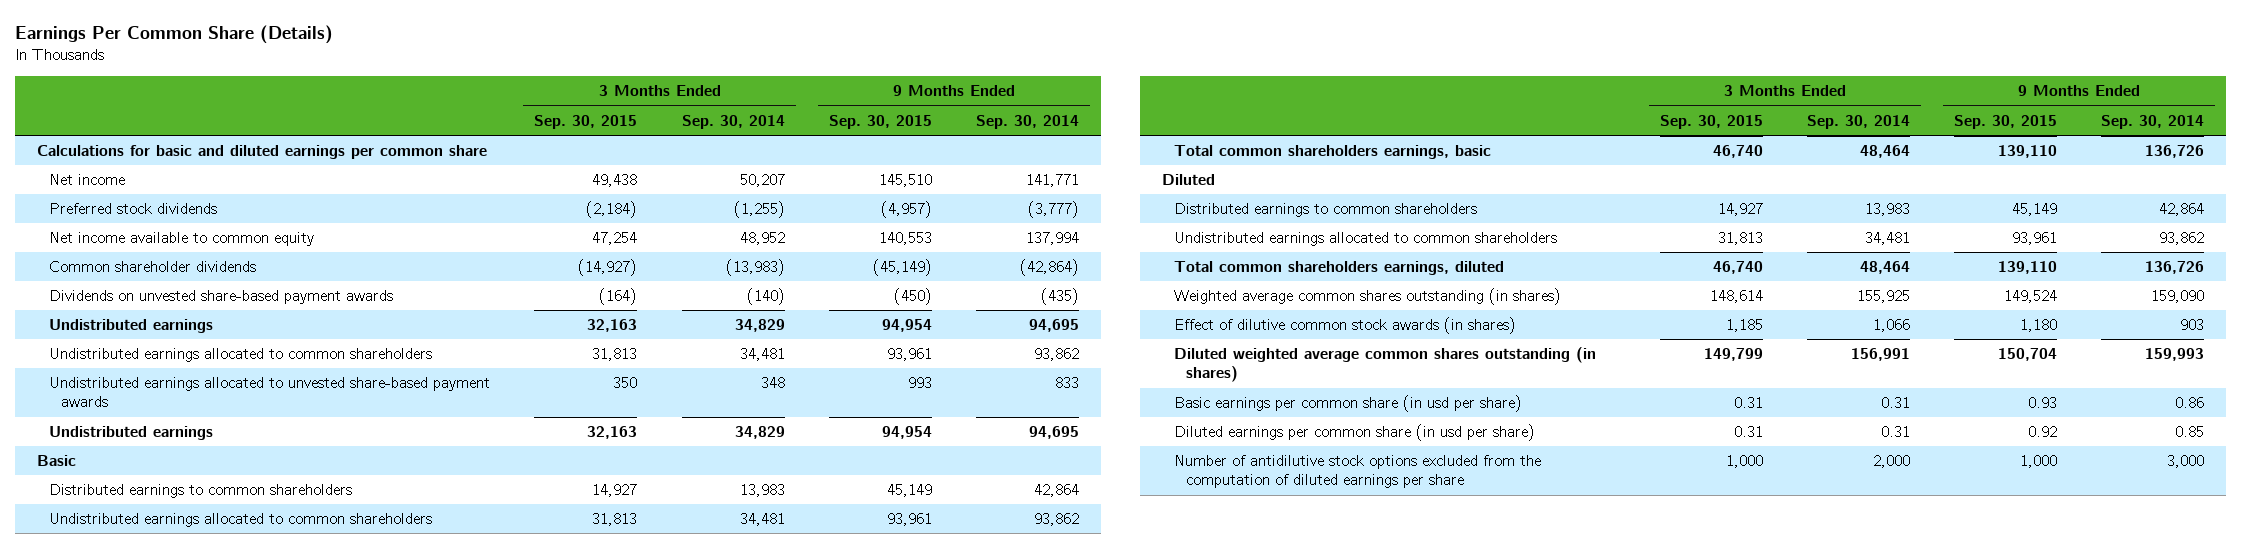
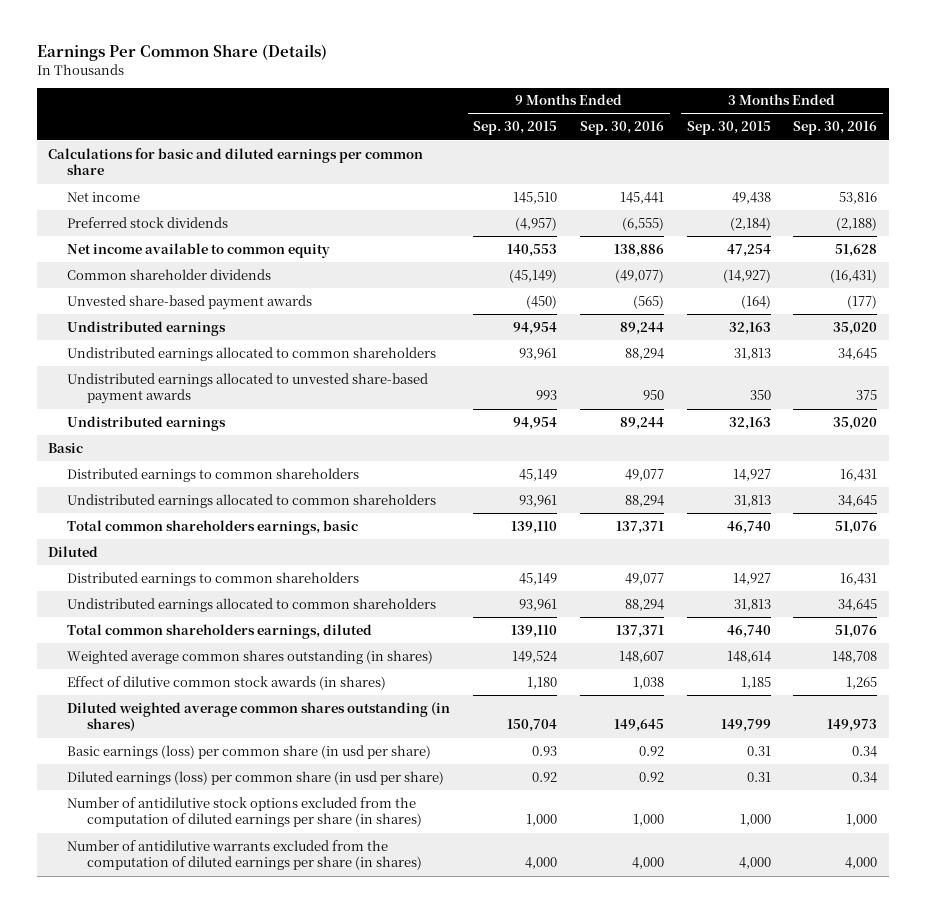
[681,114,785,129] Sep. 30, 2014 -> none
[976,114,1080,129] Sep. 30, 2014 -> none
none -> [579,121,664,136] Sep. 30, 2016
none -> [793,121,878,136] Sep. 30, 2016
[49,290,394,305] Dividends on unvested share-based payment awards -> [67,294,313,310] Unvested share-based payment awards
[1174,395,1523,413] Basic earnings per common share (in usd per share) -> [67,744,432,759] Basic earnings (loss) per common share (in usd per share)
[1174,424,1536,442] Diluted earnings per common share (in usd per share) -> [67,770,445,785] Diluted earnings (loss) per common share (in usd per share)
[1174,455,1542,489] Number of antidilutive stock options excluded from the computation of diluted earnings per share -> [67,796,422,828] Number of antidilutive stock options excluded from the computation of diluted earnings per share (in shares)
none -> [67,839,422,871] Number of antidilutive warrants excluded from the computation of diluted earnings per share (in shares)

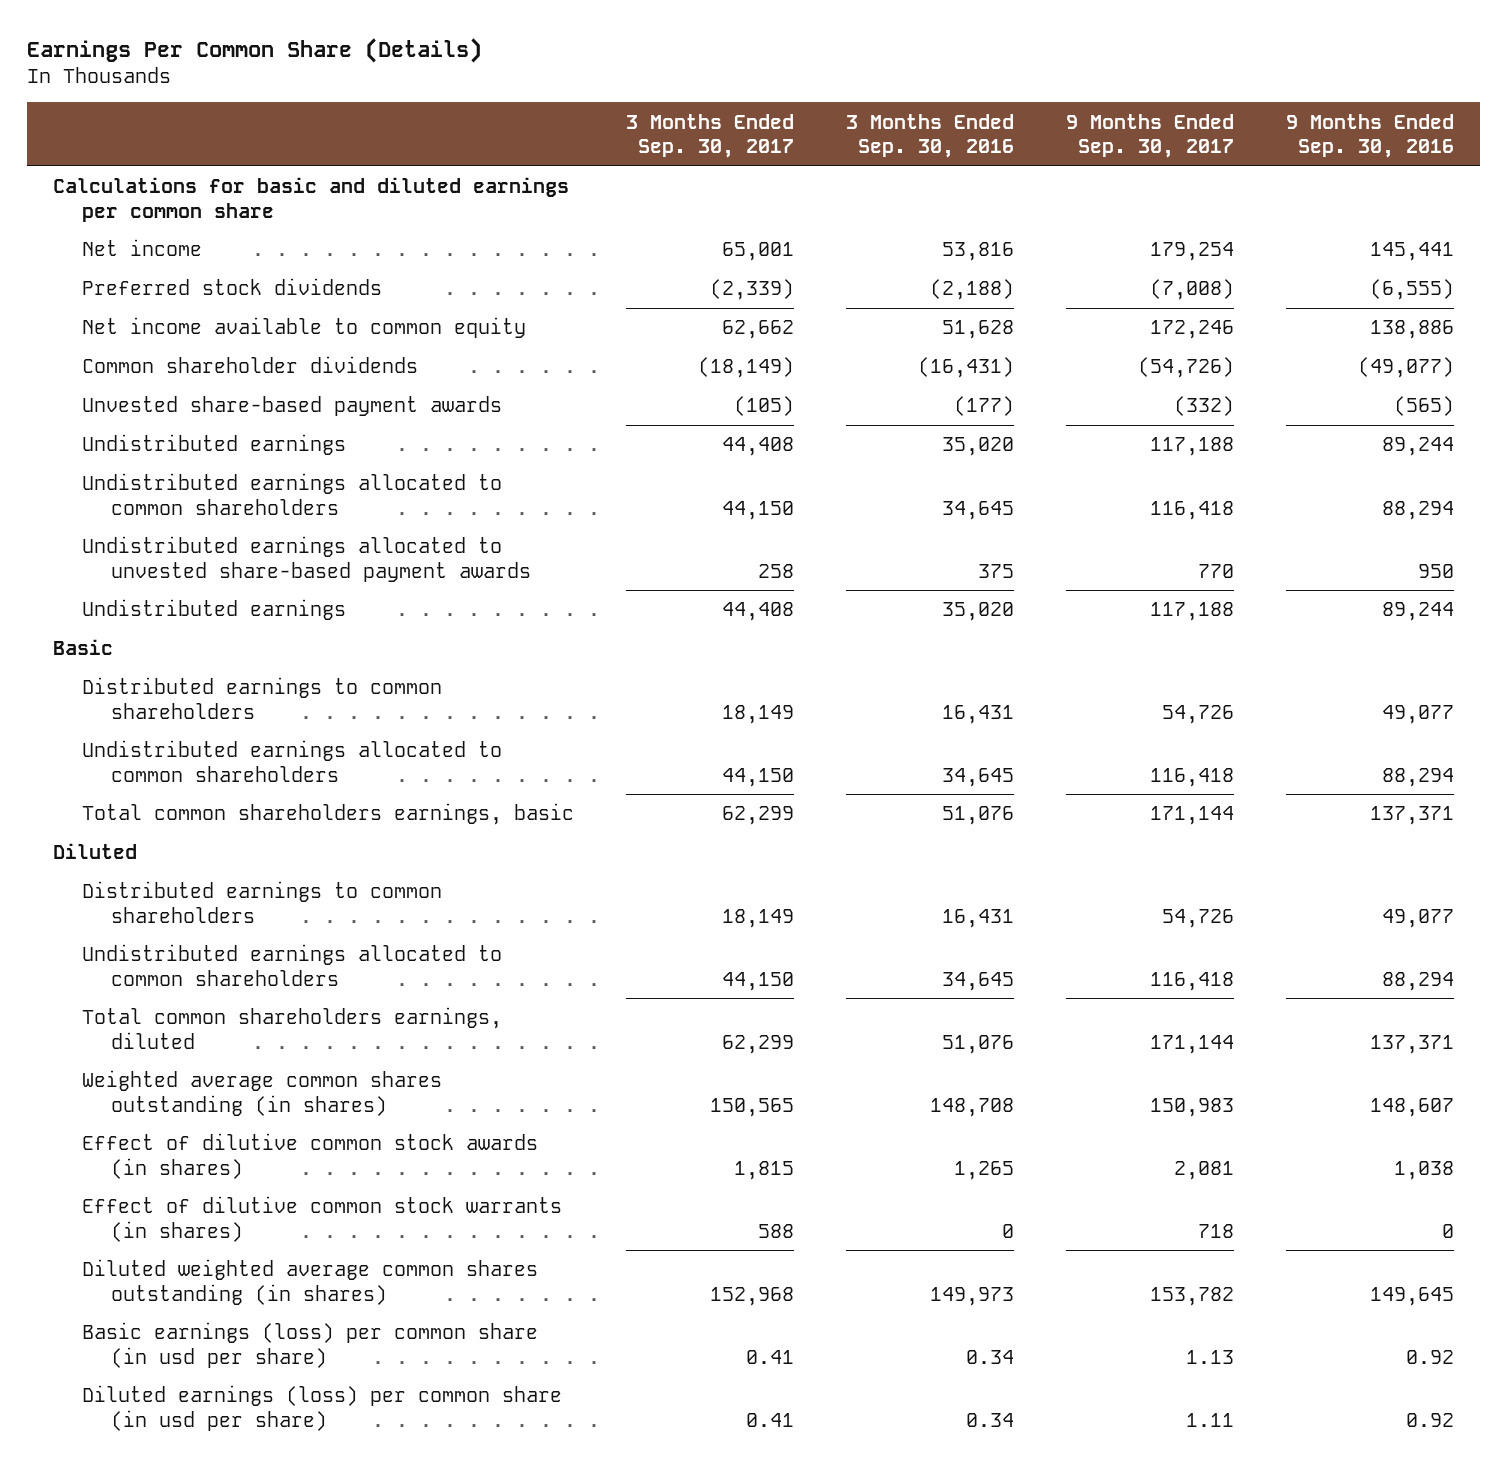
[473,121,558,136] Sep. 30, 2015 -> none
[686,121,771,136] Sep. 30, 2015 -> none
none -> [625,113,794,158] 3 Months Ended Sep. 30, 2017
none -> [1065,113,1234,158] 9 Months Ended Sep. 30, 2017
none -> [81,1196,562,1242] Effect of dilutive common stock warrants (in shares)
[67,796,422,828] Number of antidilutive stock options excluded from the computation of diluted earnings per share (in shares) -> none
[67,839,422,871] Number of antidilutive warrants excluded from the computation of diluted earnings per share (in shares) -> none

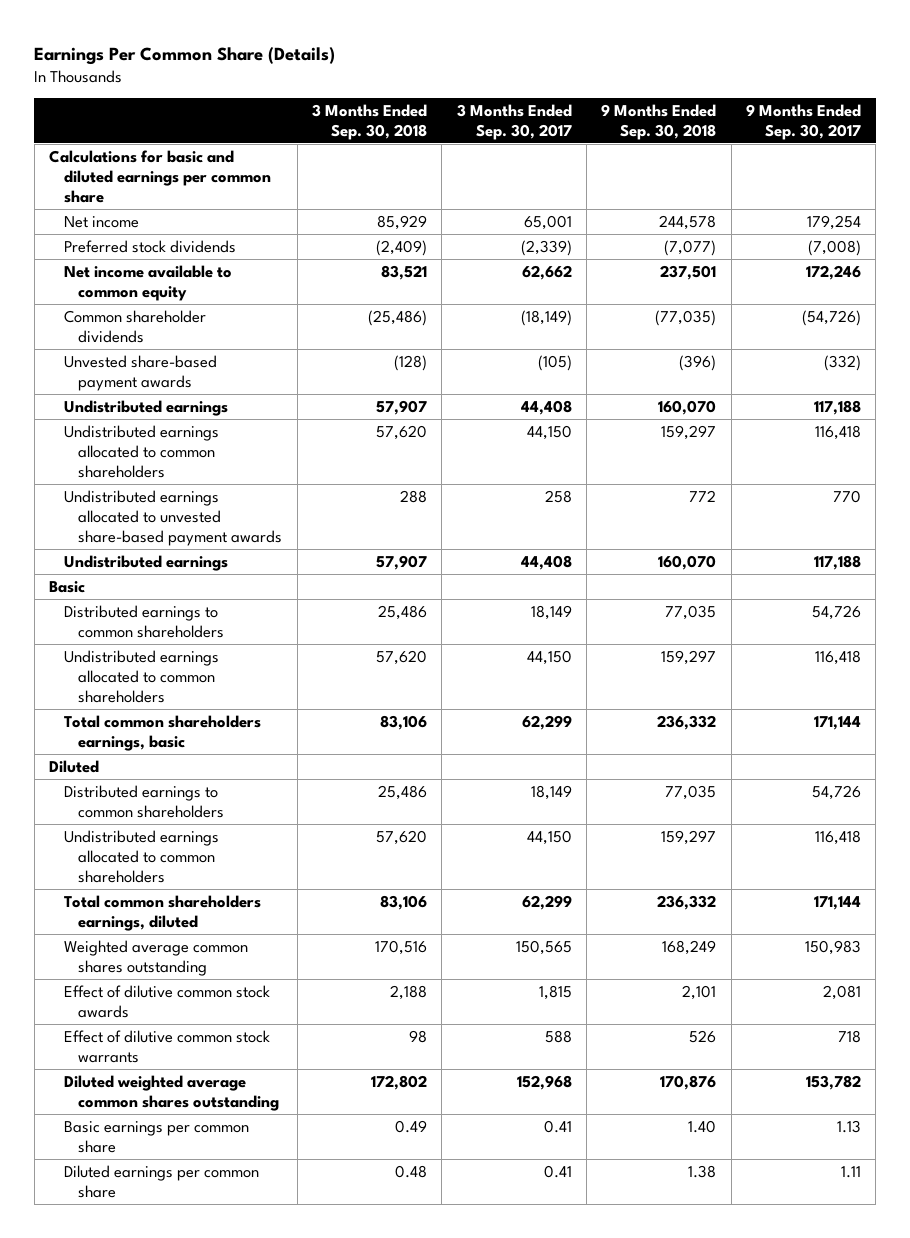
[845,113,1014,158] 3 Months Ended Sep. 30, 2016 -> none
[1285,113,1454,158] 9 Months Ended Sep. 30, 2016 -> none
none -> [311,103,427,140] 3 Months Ended Sep. 30, 2018
none -> [601,103,717,140] 9 Months Ended Sep. 30, 2018
[81,1070,442,1116] Weighted average common shares outstanding (in shares) -> [63,939,248,976] Weighted average common shares outstanding
[81,1133,538,1179] Effect of dilutive common stock awards (in shares) -> [63,984,270,1018] Effect of dilutive common stock awards
[81,1196,562,1242] Effect of dilutive common stock warrants (in shares) -> [63,1029,270,1063] Effect of dilutive common stock warrants
[81,1259,538,1305] Diluted weighted average common shares outstanding (in shares) -> [63,1074,280,1111] Diluted weighted average common shares outstanding
[81,1322,538,1368] Basic earnings (loss) per common share (in usd per share) -> [63,1120,249,1153] Basic earnings per common share
[81,1385,562,1431] Diluted earnings (loss) per common share (in usd per share) -> [63,1164,259,1198] Diluted earnings per common share

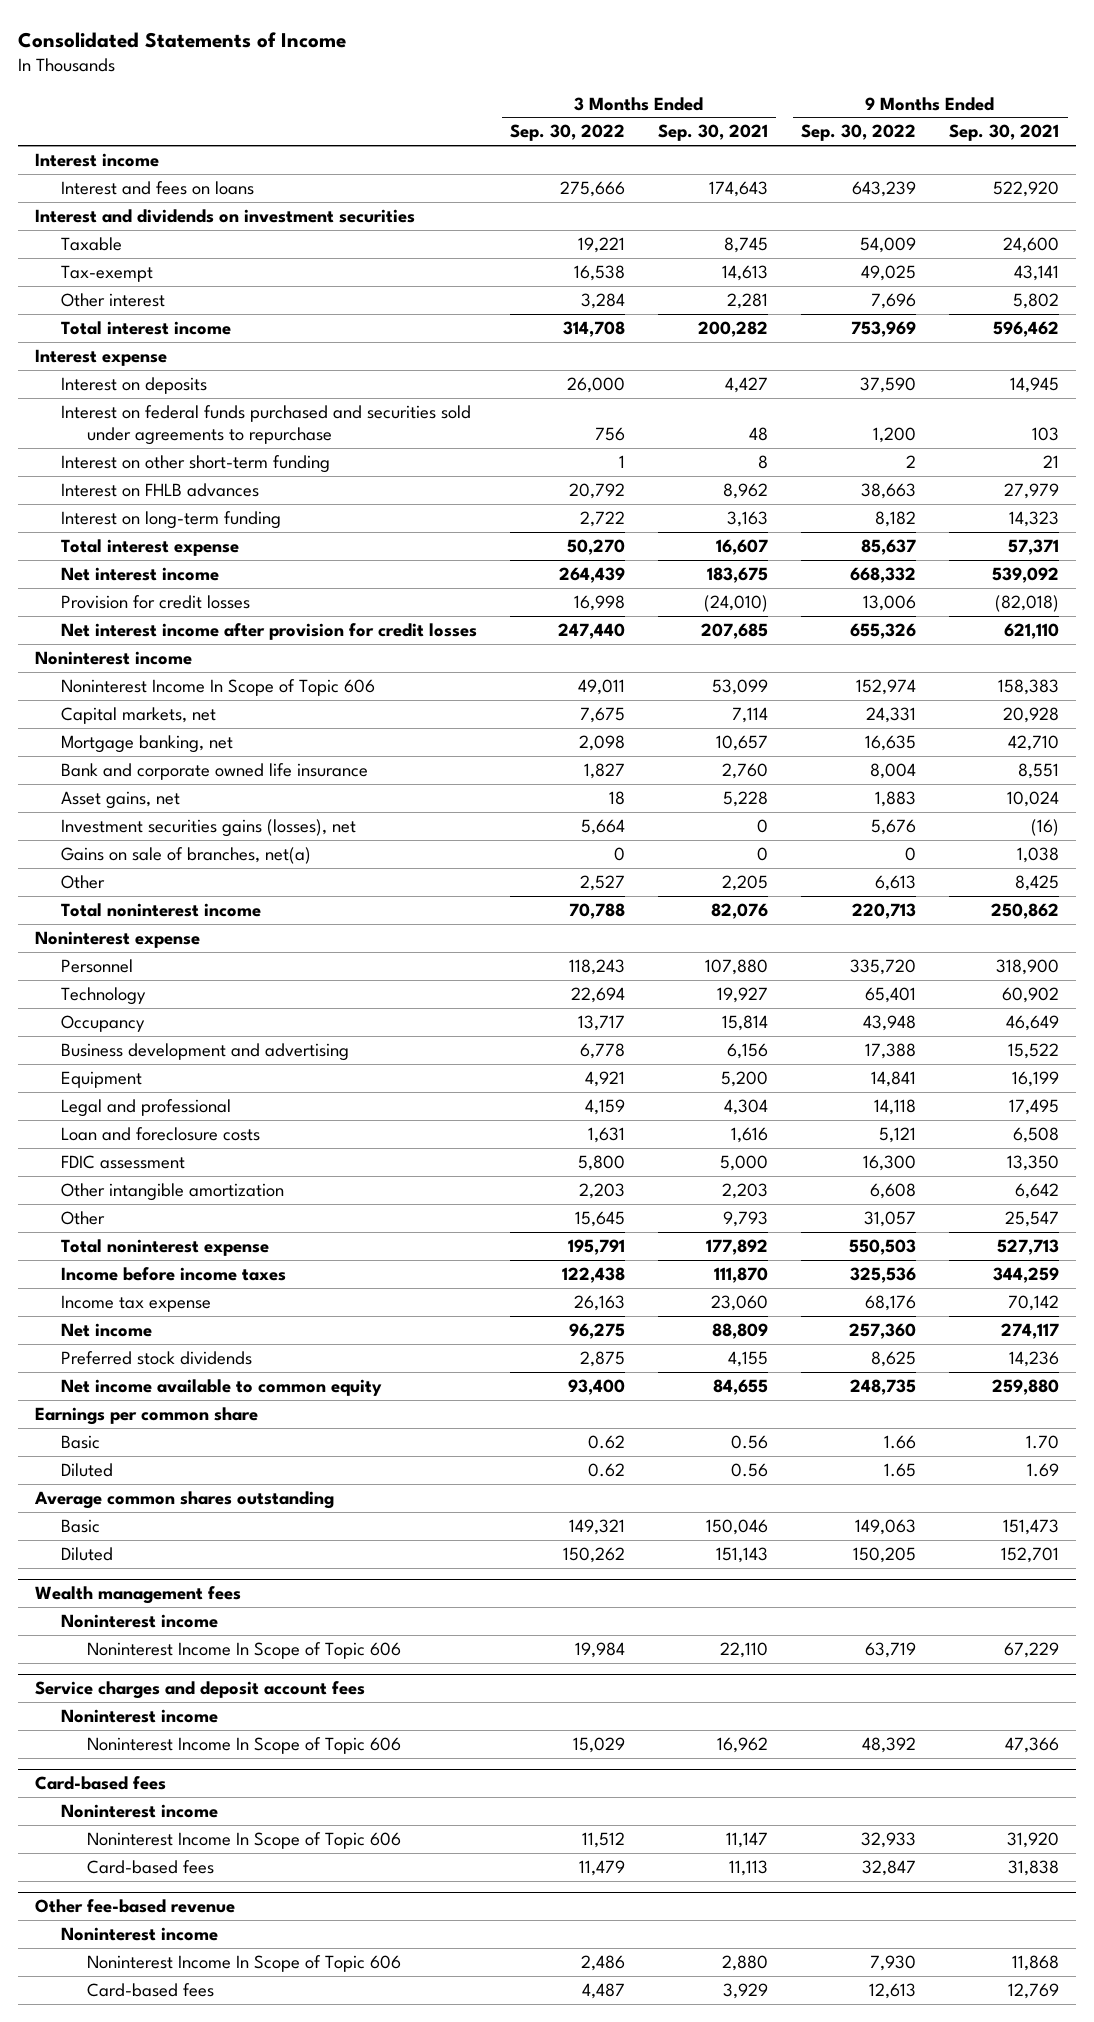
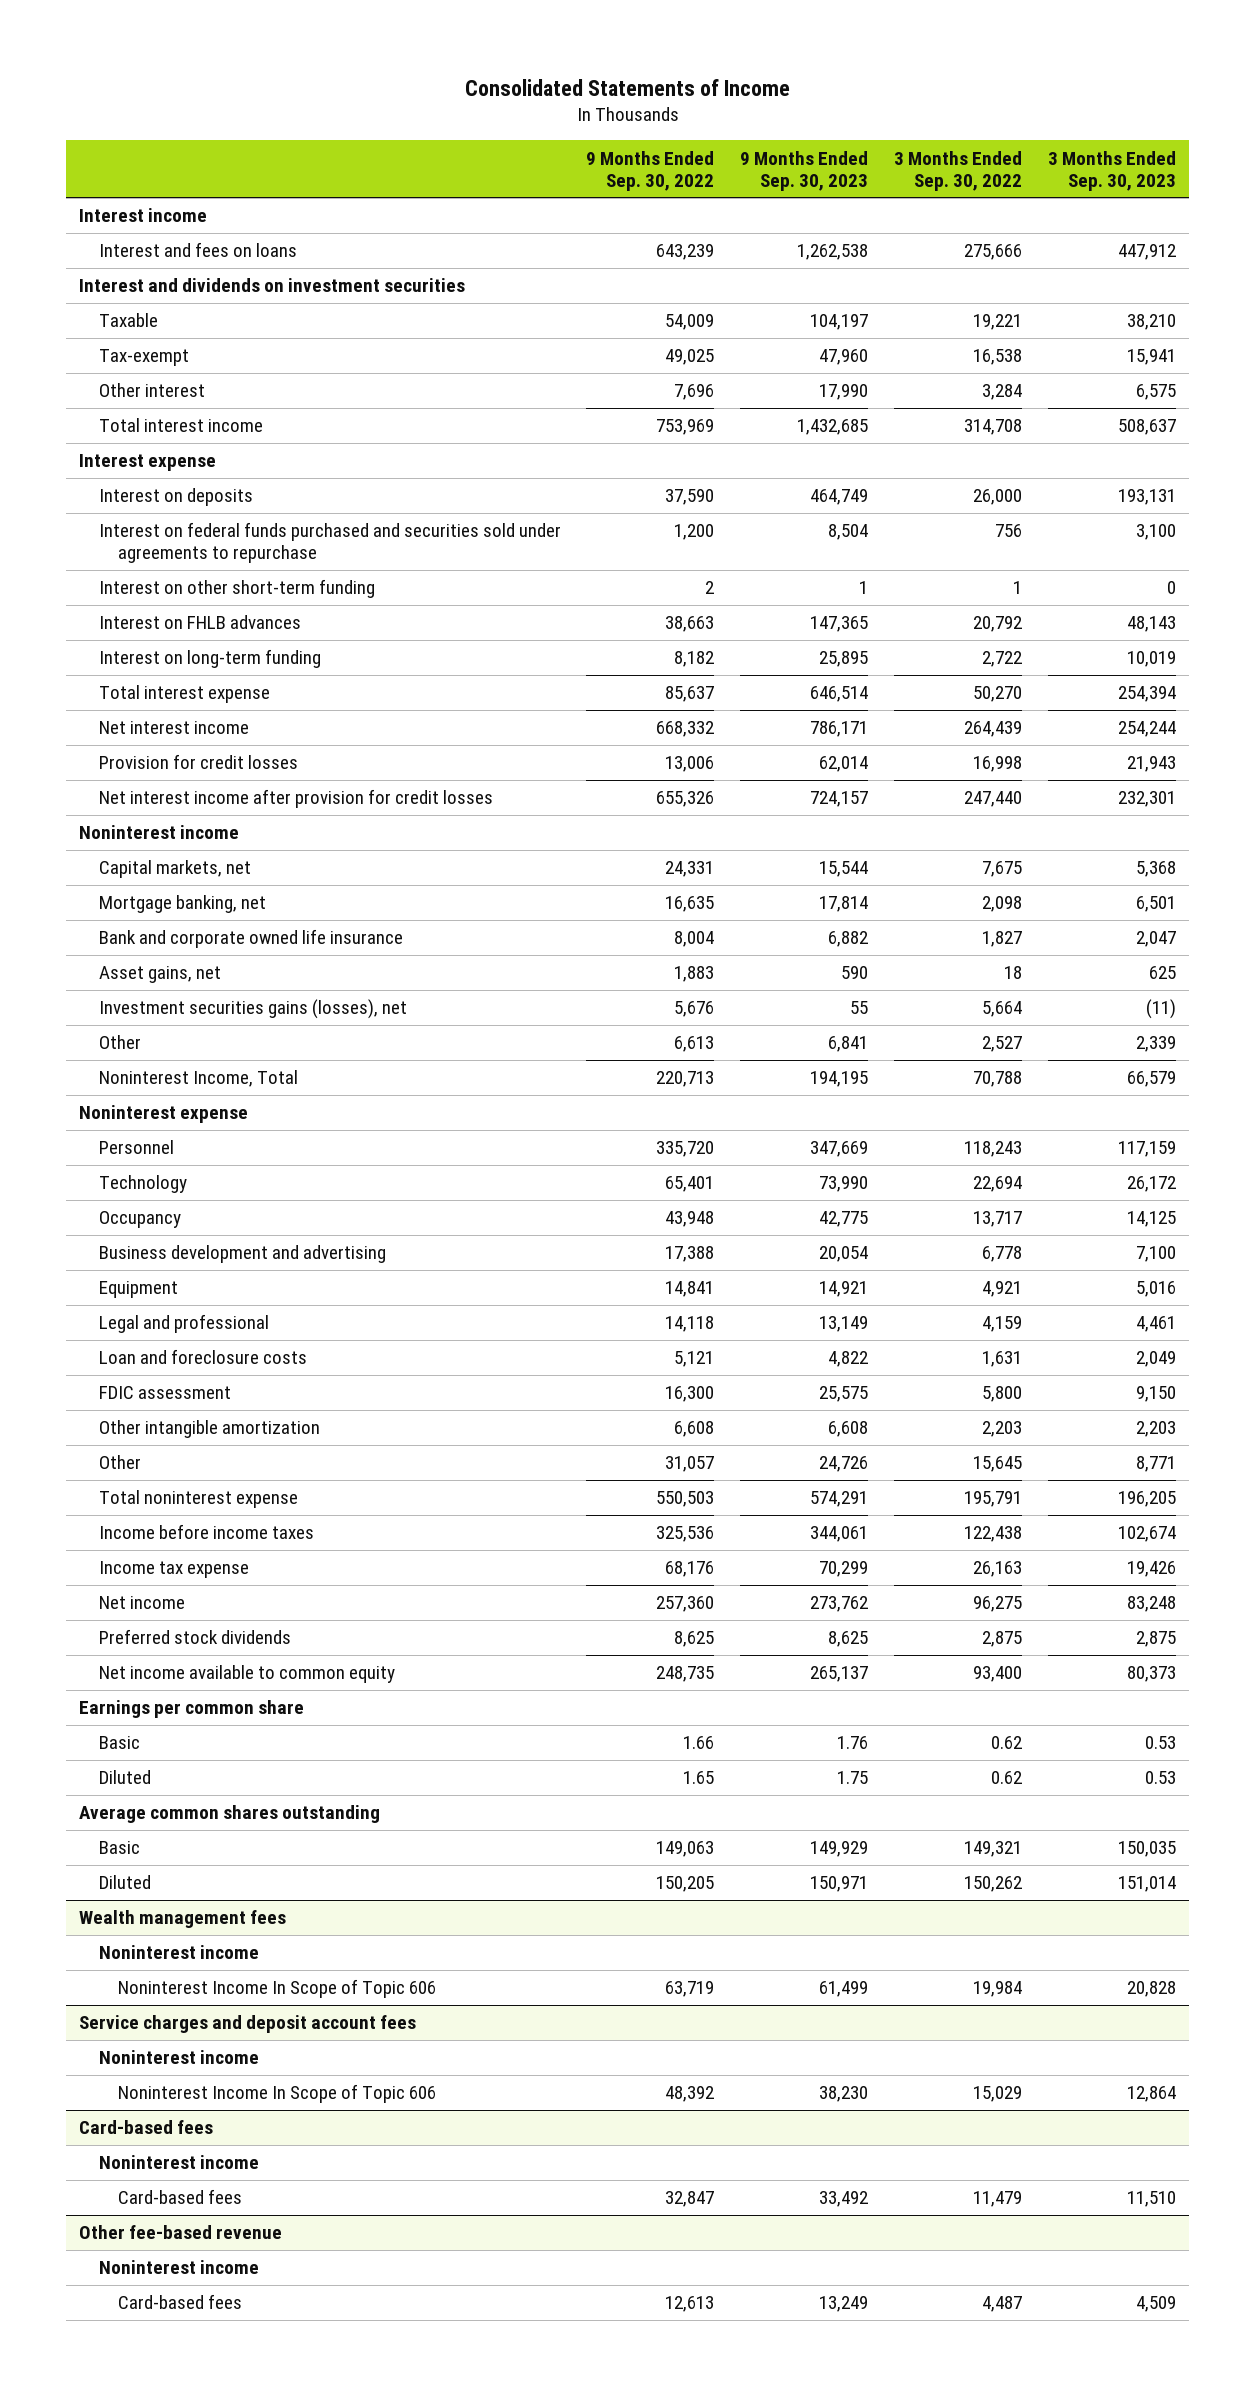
[658,124,769,142] Sep. 30, 2021 -> none
[949,124,1060,142] Sep. 30, 2021 -> none
none -> [740,150,869,191] 9 Months Ended Sep. 30, 2023
none -> [1048,150,1177,191] 3 Months Ended Sep. 30, 2023
[60,678,375,696] Noninterest Income In Scope of Topic 606 -> none
[60,846,311,864] Gains on sale of branches, net(a) -> none
[60,902,261,917] Total noninterest income -> [98,1070,298,1088] Noninterest Income, Total
[87,1831,402,1849] Noninterest Income In Scope of Topic 606 -> none
[87,1954,402,1972] Noninterest Income In Scope of Topic 606 -> none

